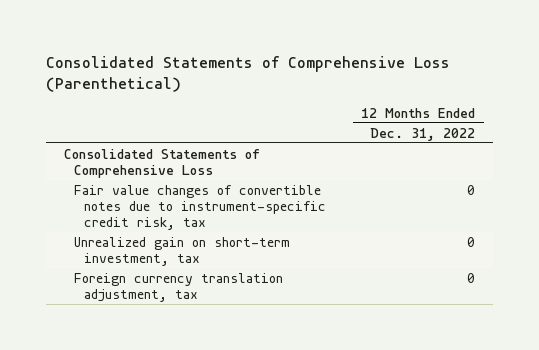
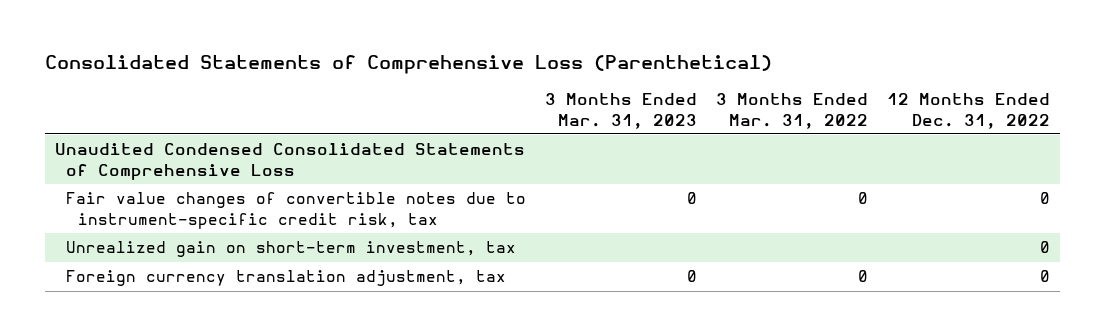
none -> [545,93,698,129] 3 Months Ended Mar. 31, 2023
none -> [716,93,869,129] 3 Months Ended Mar. 31, 2022
[63,148,260,178] Consolidated Statements of Comprehensive Loss -> [54,143,525,180] Unaudited Condensed Consolidated Statements of Comprehensive Loss

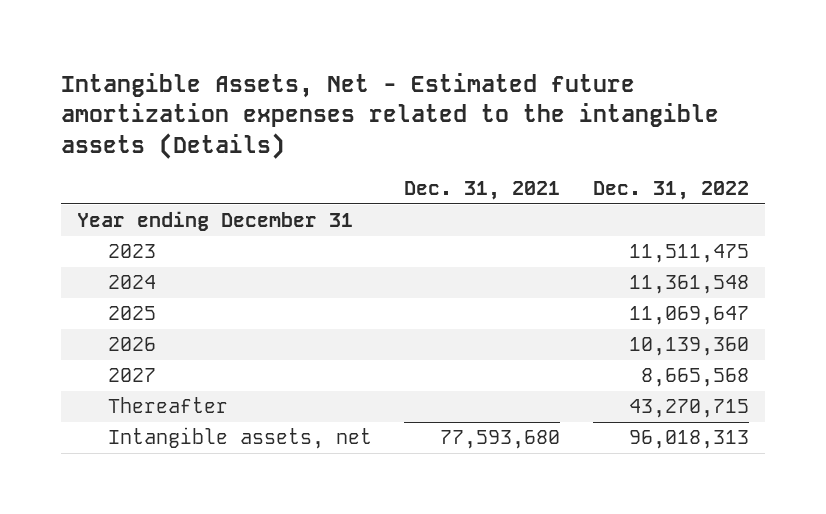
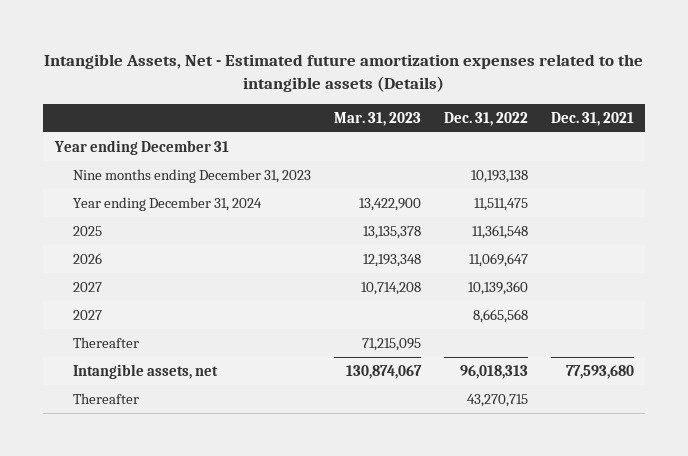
none -> [334,111,422,126] Mar. 31, 2023
none -> [73,168,312,183] Nine months ending December 31, 2023
[107,244,156,259] 2023 -> [73,196,263,211] Year ending December 31, 2024
[107,275,156,290] 2024 -> [73,225,103,236] 2025
[107,306,156,321] 2025 -> [73,252,103,264] 2026
[107,337,156,352] 2026 -> [73,281,103,292] 2027
none -> [73,336,140,348] Thereafter
[107,397,228,414] Thereafter -> [73,392,140,404] Thereafter

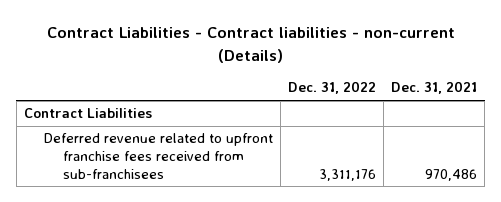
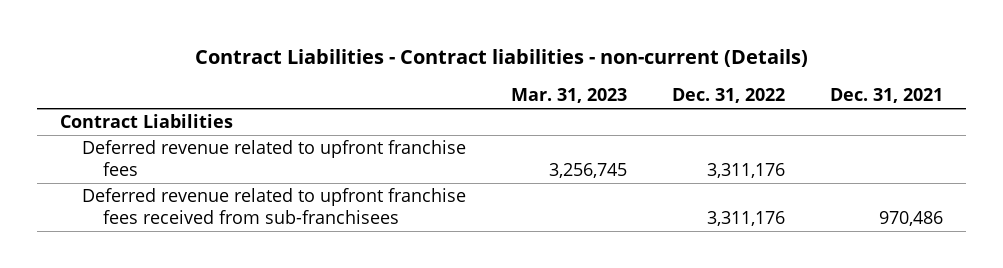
none -> [510,88,627,104] Mar. 31, 2023
none -> [81,140,466,176] Deferred revenue related to upfront franchise fees

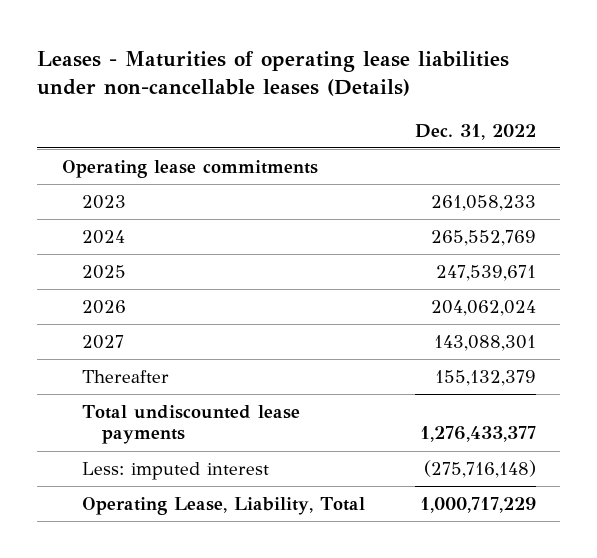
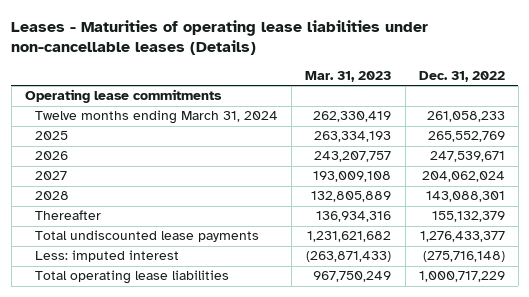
none -> [305,70,392,82] Mar. 31, 2023
[81,194,126,209] 2023 -> [35,110,279,125] Twelve months ending March 31, 2024
[81,229,125,244] 2024 -> [35,131,69,141] 2025
[81,264,126,279] 2025 -> [35,151,69,161] 2026
[81,299,126,314] 2026 -> [35,171,68,181] 2027
[81,334,124,349] 2027 -> [35,191,70,201] 2028
[81,496,365,515] Operating Lease, Liability, Total -> [35,270,230,285] Total operating lease liabilities

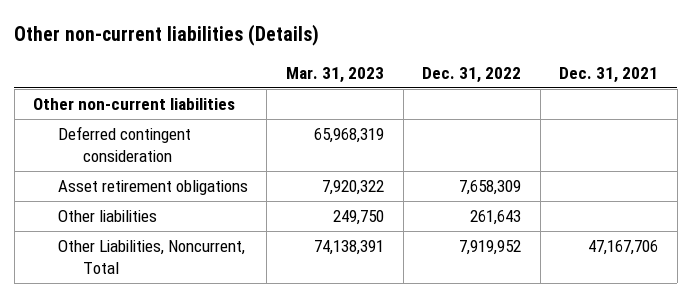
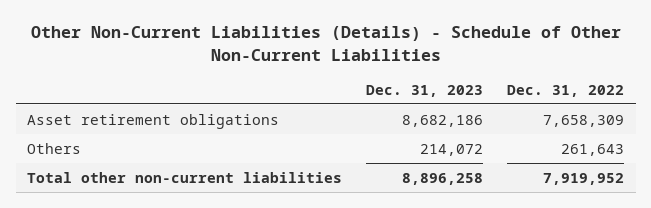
[14,23,320,46] Other non-current liabilities (Details) -> [30,26,621,61] Other Non-Current Liabilities (Details) - Schedule of Other Non-Current Liabilities
[285,66,384,83] Mar. 31, 2023 -> none
[559,66,659,83] Dec. 31, 2021 -> none
none -> [366,84,484,97] Dec. 31, 2023
[33,98,236,111] Other non-current liabilities -> none
[57,126,191,162] Deferred contingent consideration -> none
[57,210,157,223] Other liabilities -> [27,142,82,154] Others
[57,240,245,274] Other Liabilities, Noncurrent, Total -> [27,171,343,183] Total other non-current liabilities

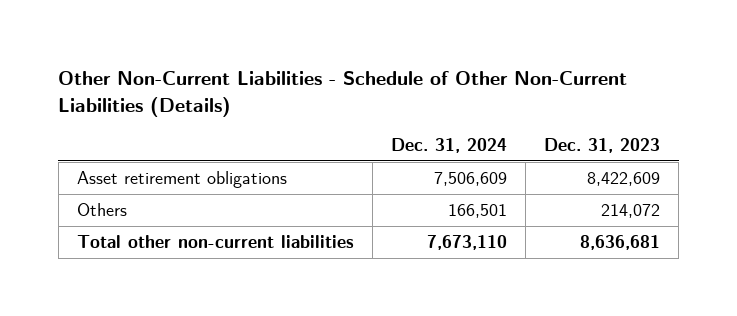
[30,26,621,61] Other Non-Current Liabilities (Details) - Schedule of Other Non-Current Liabilities -> [58,70,628,117] Other Non-Current Liabilities - Schedule of Other Non-Current Liabilities (Details)
[506,84,624,97] Dec. 31, 2022 -> none
none -> [390,138,507,154] Dec. 31, 2024
[402,114,484,127] 8,682,186 -> [587,171,661,186] 8,422,609
[402,172,484,185] 8,896,258 -> [580,234,661,250] 8,636,681

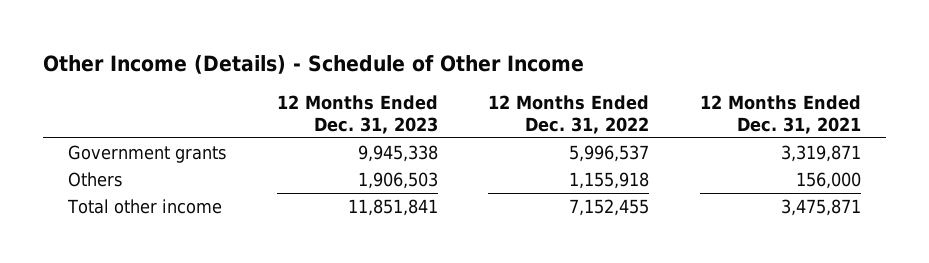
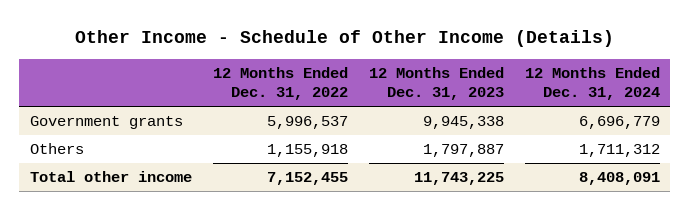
[42,54,584,74] Other Income (Details) - Schedule of Other Income -> [74,30,614,48] Other Income - Schedule of Other Income (Details)
[699,94,861,134] 12 Months Ended Dec. 31, 2021 -> none
none -> [524,66,660,101] 12 Months Ended Dec. 31, 2024
[357,172,438,190] 1,906,503 -> [422,143,504,157] 1,797,887
[347,199,438,217] 11,851,841 -> [413,171,504,185] 11,743,225

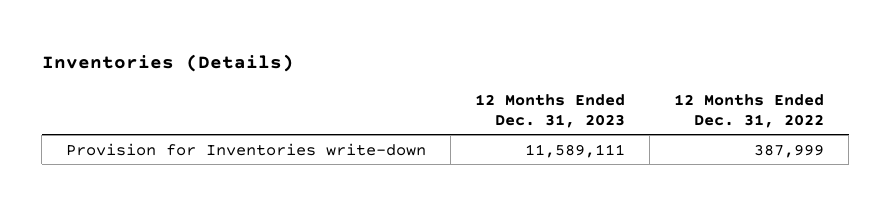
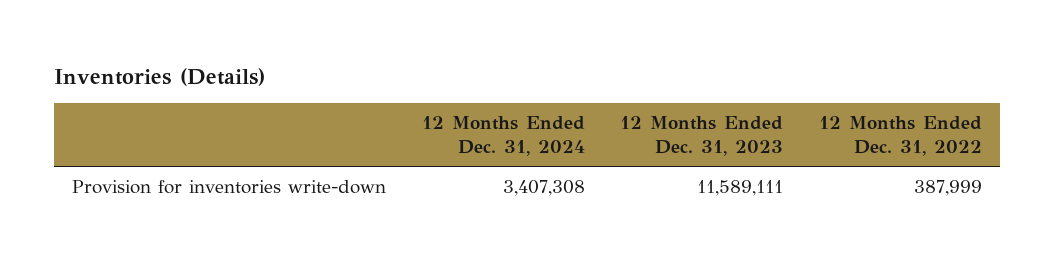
none -> [421,116,585,157] 12 Months Ended Dec. 31, 2024
[66,142,427,156] Provision for Inventories write-down -> [72,180,387,195] Provision for inventories write-down

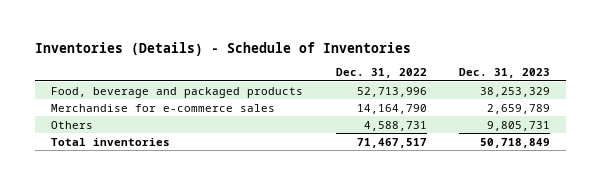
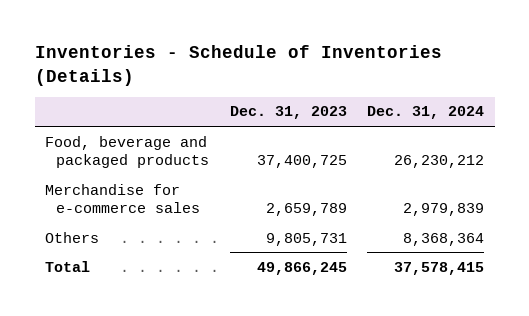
[35,41,412,56] Inventories (Details) - Schedule of Inventories -> [34,45,442,86] Inventories - Schedule of Inventories (Details)
[335,68,427,79] Dec. 31, 2022 -> none
none -> [367,106,485,120] Dec. 31, 2024
[479,86,550,97] 38,253,329 -> [256,155,347,169] 37,400,725
[51,137,171,146] Total inventories -> [44,260,90,272] Total
[479,137,550,148] 50,718,849 -> [256,261,347,275] 49,866,245

